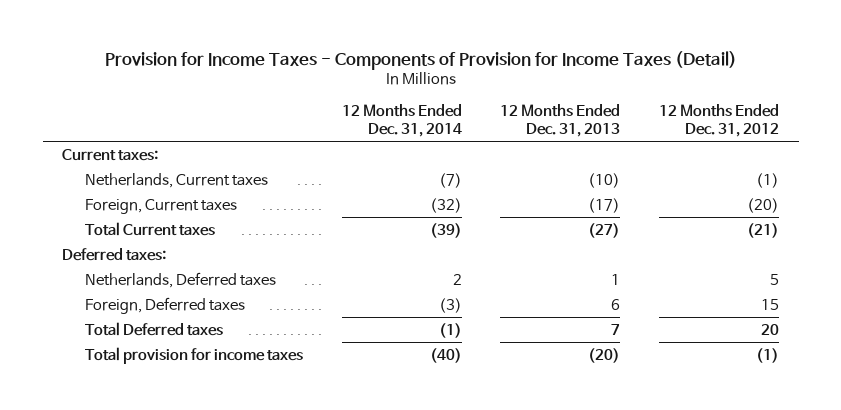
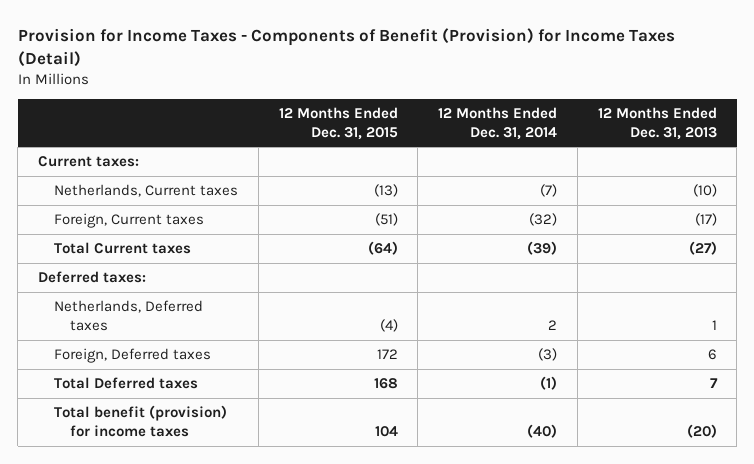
[104,50,737,70] Provision for Income Taxes - Components of Provision for Income Taxes (Detail) -> [17,27,675,67] Provision for Income Taxes - Components of Benefit (Provision) for Income Taxes (Detail)
[659,103,780,138] 12 Months Ended Dec. 31, 2012 -> none
none -> [278,106,398,140] 12 Months Ended Dec. 31, 2015
[84,346,303,364] Total provision for income taxes -> [54,404,228,437] Total benefit (provision) for income taxes

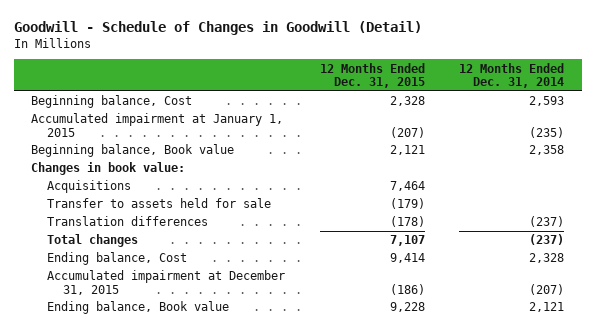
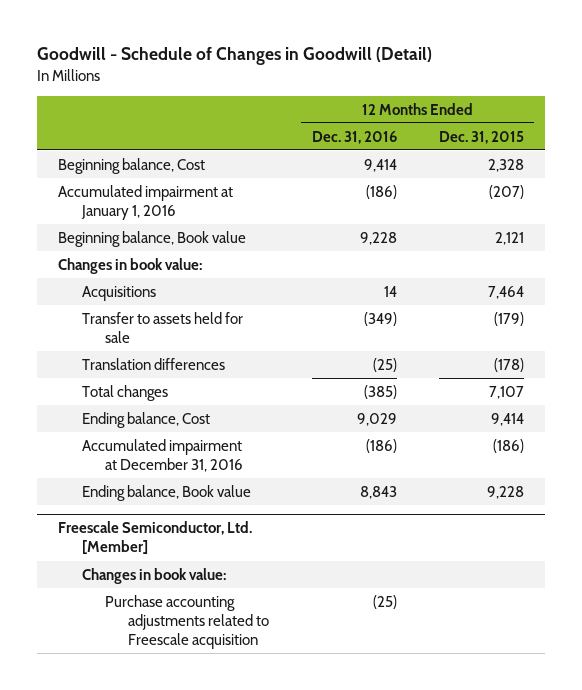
[459,62,565,89] 12 Months Ended Dec. 31, 2014 -> none
none -> [311,130,397,144] Dec. 31, 2016
[31,113,284,137] Accumulated impairment at January 1, 2015 -> [58,184,234,220] Accumulated impairment at January 1, 2016
[47,270,286,295] Accumulated impairment at December 31, 2015 -> [81,438,243,472] Accumulated impairment at December 31, 2016
none -> [58,521,253,555] Freescale Semiconductor, Ltd. [Member]
none -> [81,567,226,584] Changes in book value:
none -> [104,594,270,649] Purchase accounting adjustments related to Freescale acquisition

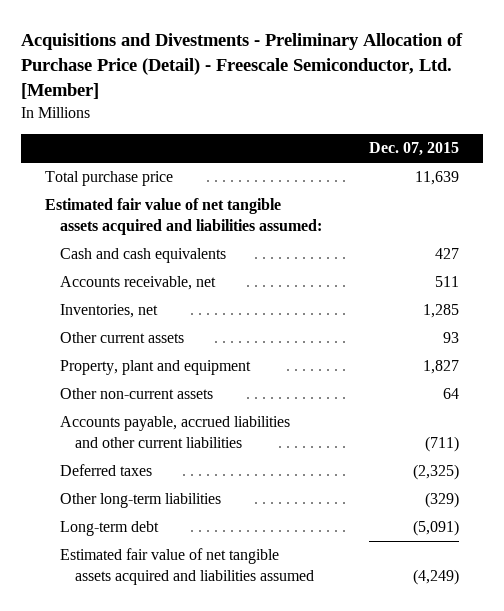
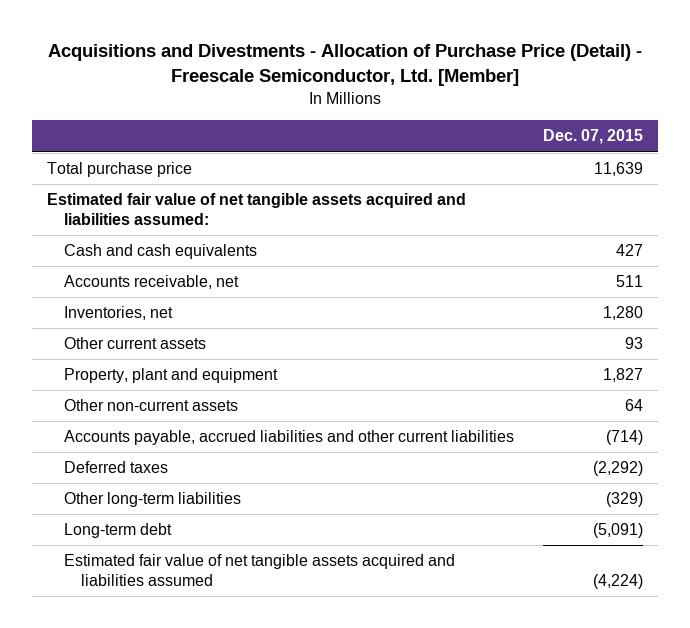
[21,33,464,100] Acquisitions and Divestments - Preliminary Allocation of Purchase Price (Detail) - Freescale Semiconductor, Ltd. [Member] -> [48,44,643,87] Acquisitions and Divestments - Allocation of Purchase Price (Detail) - Freescale Semiconductor, Ltd. [Member]
[423,304,460,319] 1,285 -> [603,306,644,321] 1,280
[425,436,460,453] (711) -> [606,430,644,446] (714)
[413,464,460,481] (2,325) -> [593,461,644,477] (2,292)
[413,569,460,586] (4,249) -> [593,574,644,590] (4,224)

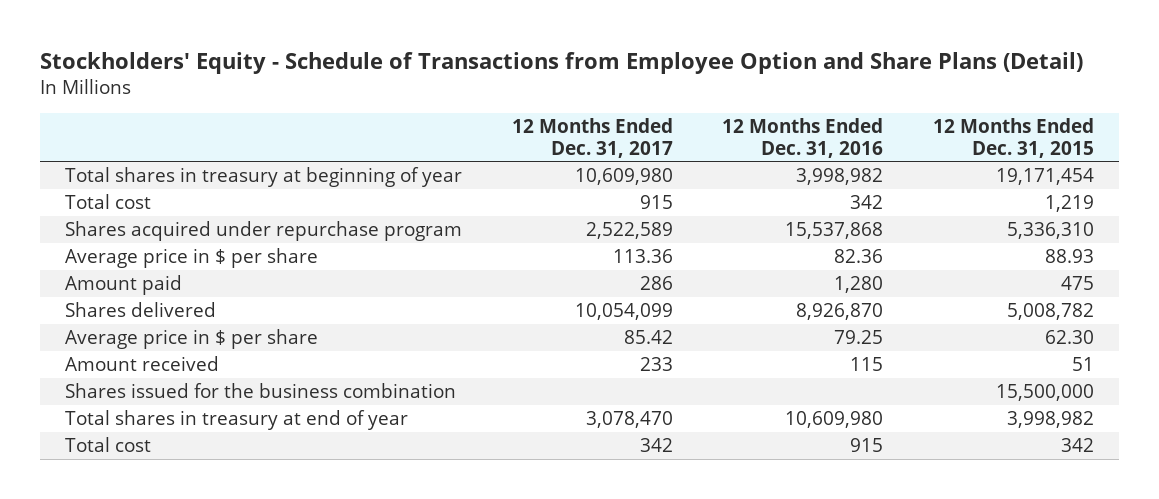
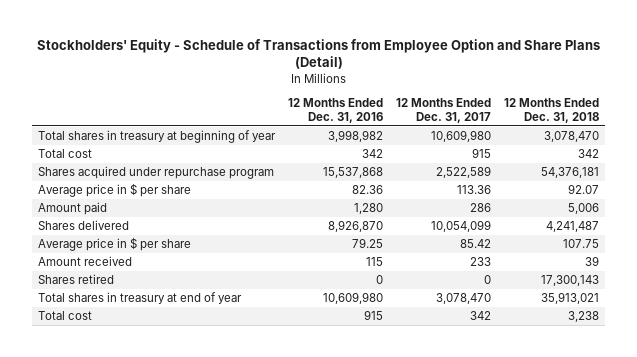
[933,118,1095,158] 12 Months Ended Dec. 31, 2015 -> none
none -> [503,98,599,123] 12 Months Ended Dec. 31, 2018
[65,383,457,399] Shares issued for the business combination -> none
none -> [38,274,115,285] Shares retired

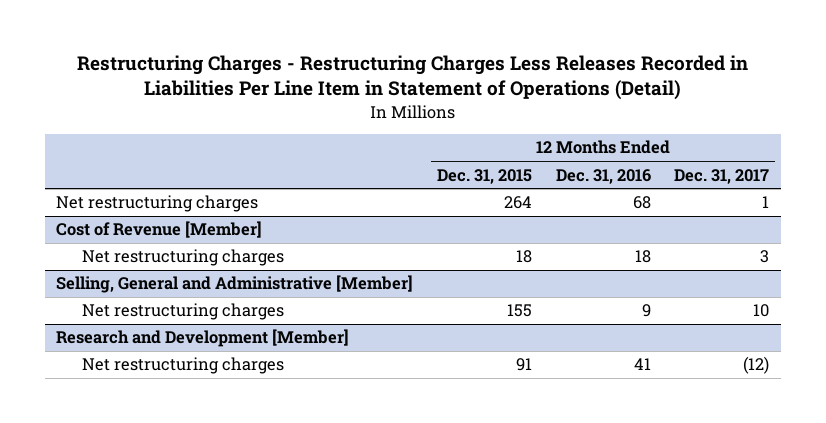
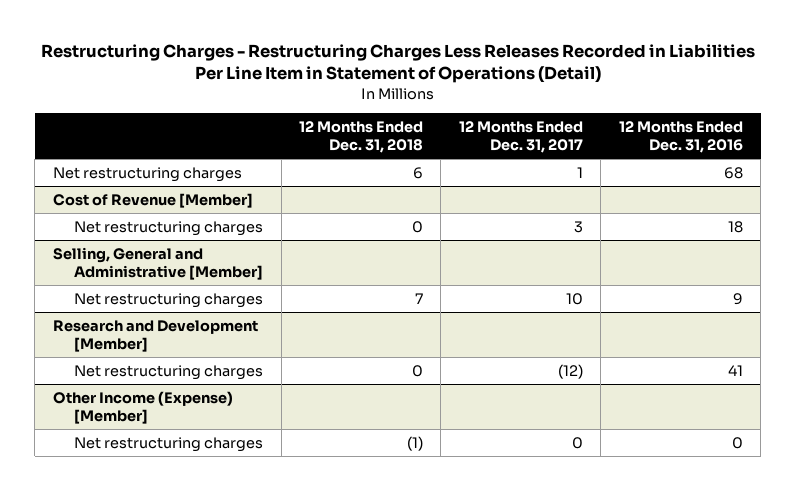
[437,168,533,184] Dec. 31, 2015 -> none
none -> [299,120,424,154] 12 Months Ended Dec. 31, 2018
none -> [52,390,233,425] Other Income (Expense) [Member]
none -> [74,436,264,452] Net restructuring charges

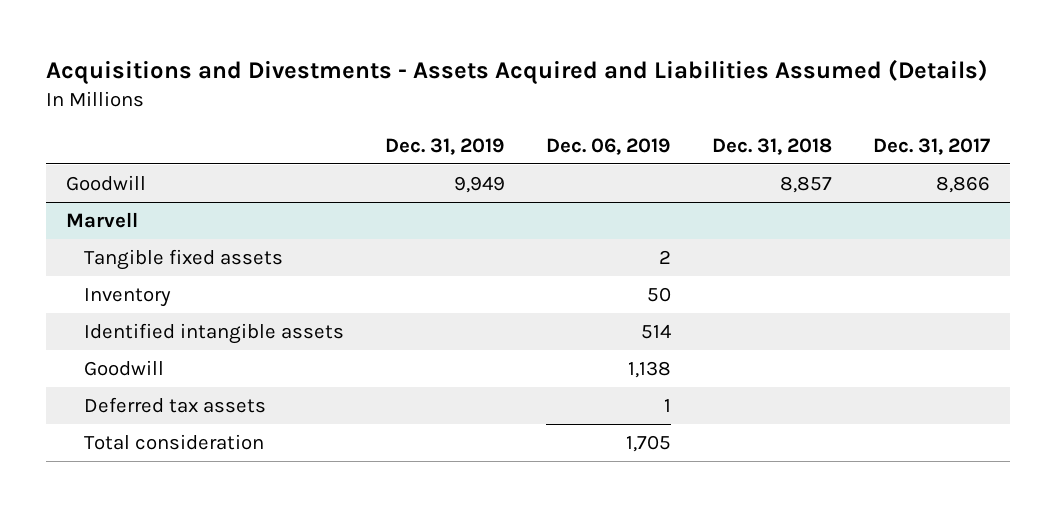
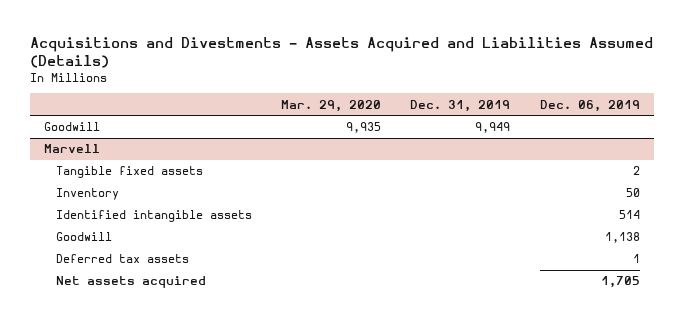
[711,137,832,155] Dec. 31, 2018 -> none
[872,137,990,155] Dec. 31, 2017 -> none
none -> [281,99,382,112] Mar. 29, 2020
[83,434,264,451] Total consideration -> [56,276,207,289] Net assets acquired

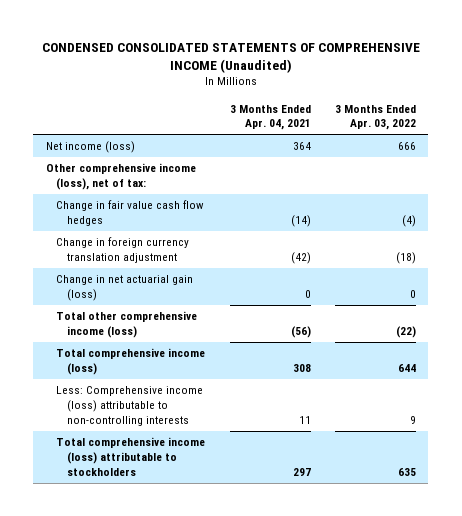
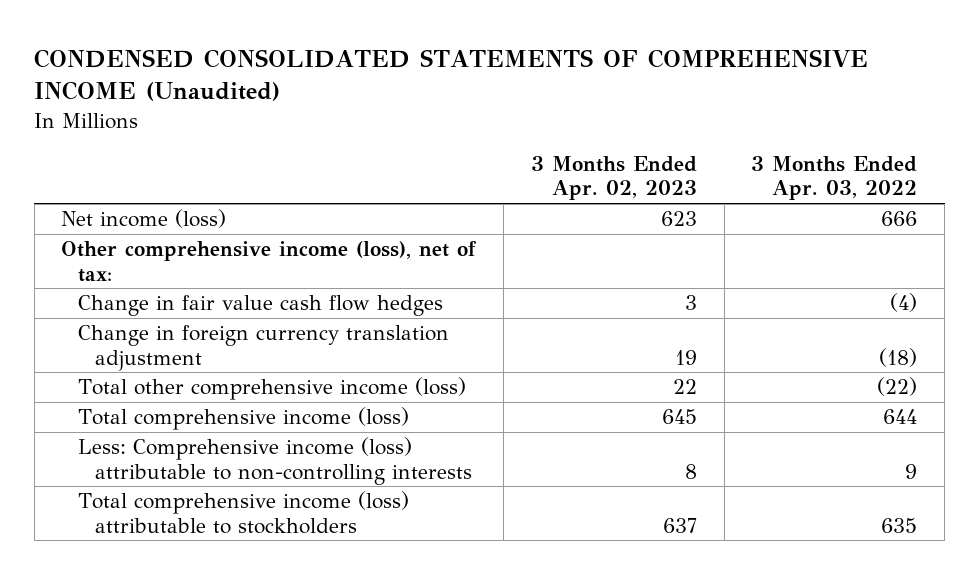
[229,104,311,131] 3 Months Ended Apr. 04, 2021 -> none
none -> [530,155,697,201] 3 Months Ended Apr. 02, 2023
[56,275,194,302] Change in net actuarial gain (loss) -> none

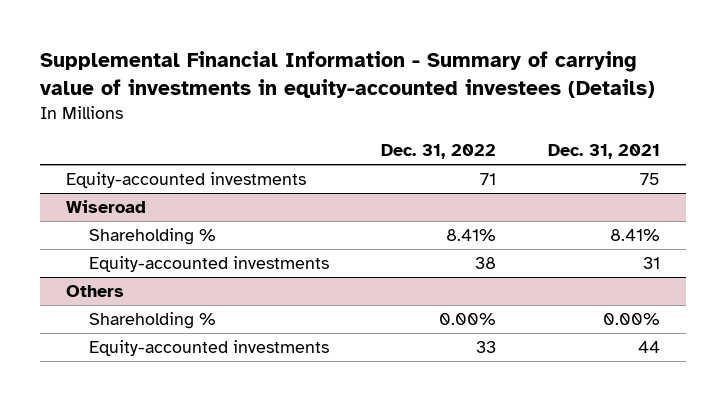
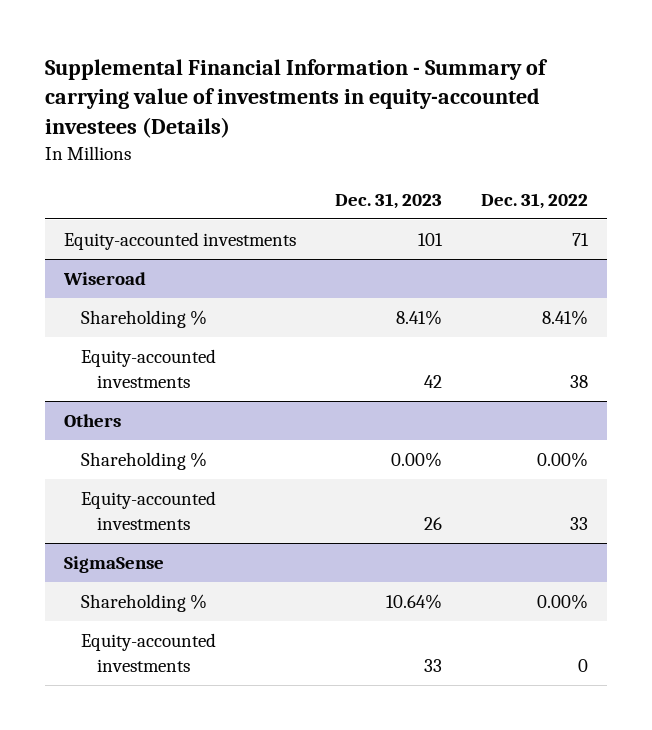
[547,144,660,160] Dec. 31, 2021 -> none
none -> [334,192,442,209] Dec. 31, 2023
none -> [64,556,165,574] SigmaSense
none -> [80,594,207,613] Shareholding %
none -> [80,633,216,673] Equity-accounted investments

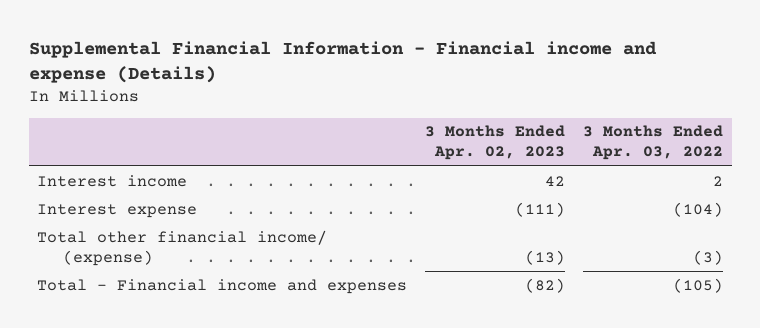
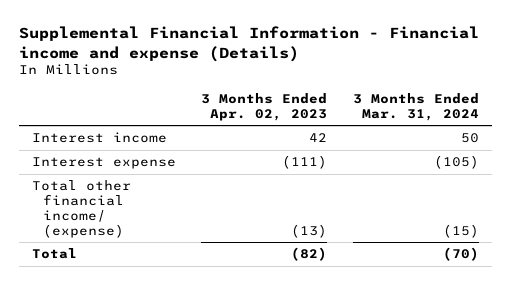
[582,125,723,161] 3 Months Ended Apr. 03, 2022 -> none
none -> [353,93,480,121] 3 Months Ended Mar. 31, 2024
[37,278,408,294] Total - Financial income and expenses -> [31,248,77,260] Total

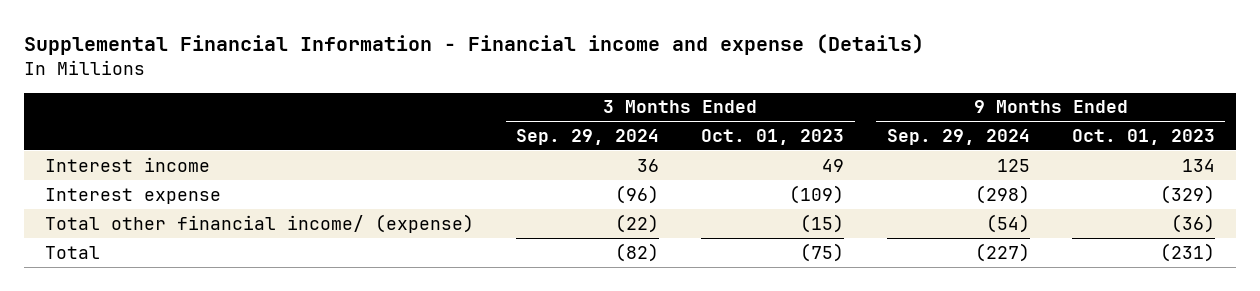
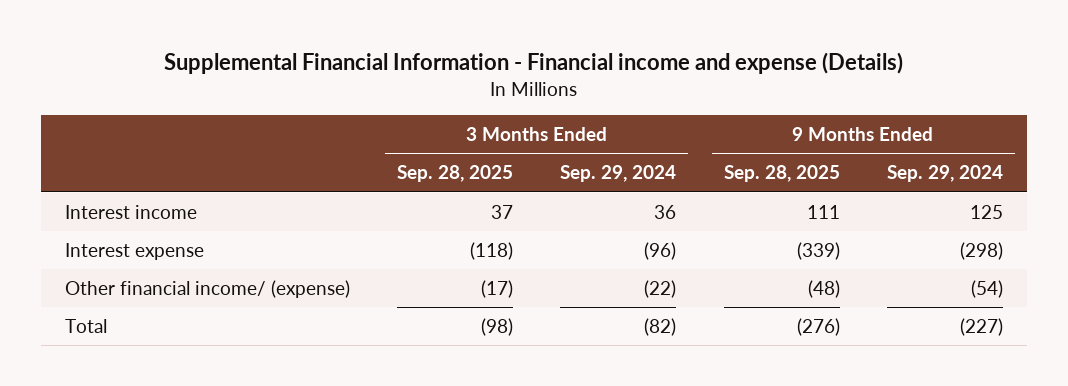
[701,128,845,145] Oct. 01, 2023 -> none
[1071,128,1215,145] Oct. 01, 2023 -> none
none -> [396,165,513,183] Sep. 28, 2025
none -> [723,165,840,183] Sep. 28, 2025
[45,213,475,233] Total other financial income/ (expense) -> [64,280,350,299] Other financial income/ (expense)

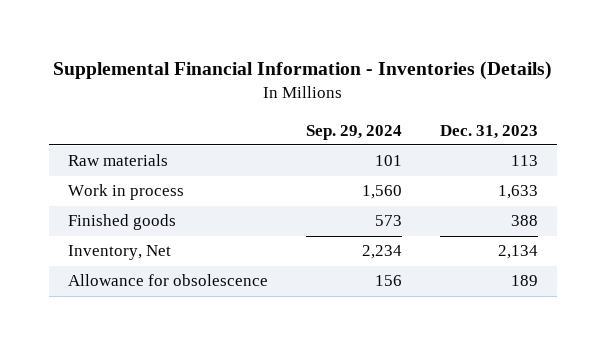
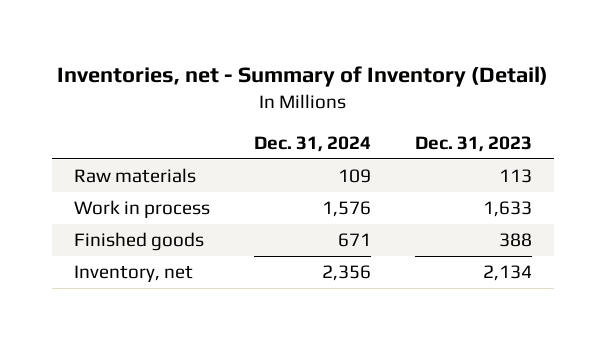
[52,61,552,81] Supplemental Financial Information - Inventories (Details) -> [56,65,548,87] Inventories, net - Summary of Inventory (Detail)
[305,124,402,140] Sep. 29, 2024 -> none
none -> [253,135,371,152] Dec. 31, 2024
[67,274,268,287] Allowance for obsolescence -> none
[67,245,171,261] Inventory, Net -> [74,265,194,283] Inventory, net

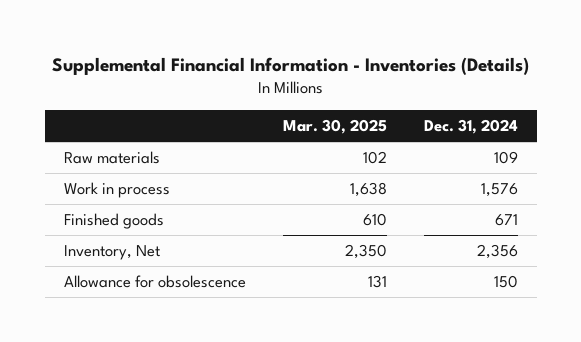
[56,65,548,87] Inventories, net - Summary of Inventory (Detail) -> [51,56,529,75] Supplemental Financial Information - Inventories (Details)
[414,135,532,152] Dec. 31, 2023 -> none
none -> [282,119,387,135] Mar. 30, 2025
[74,265,194,283] Inventory, net -> [63,245,160,261] Inventory, Net
none -> [63,275,246,289] Allowance for obsolescence

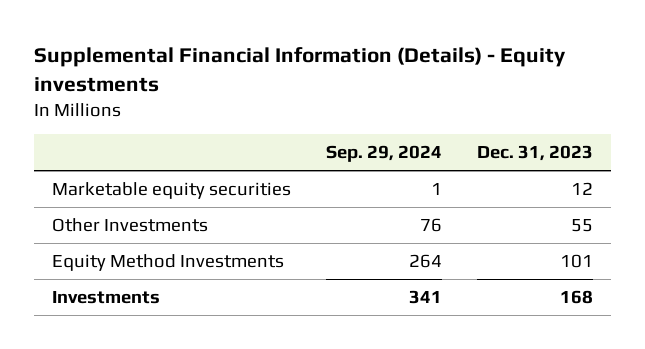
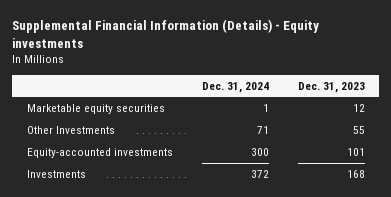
[325,144,442,162] Sep. 29, 2024 -> none
none -> [201,81,269,93] Dec. 31, 2024
[51,254,284,272] Equity Method Investments -> [26,147,173,158] Equity-accounted investments

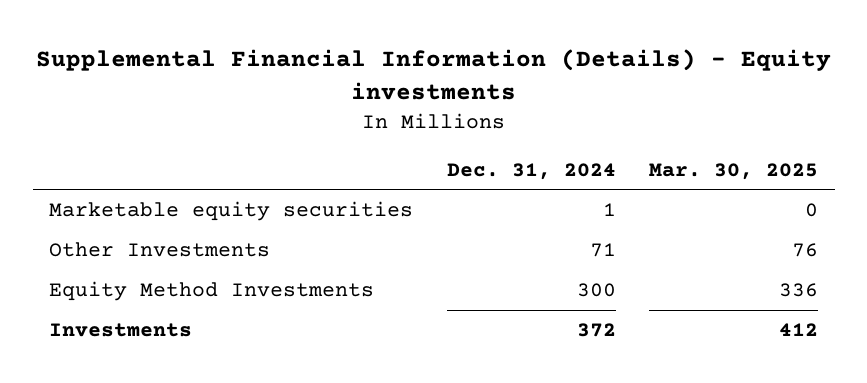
[297,81,365,93] Dec. 31, 2023 -> none
none -> [649,162,819,180] Mar. 30, 2025
[26,147,173,158] Equity-accounted investments -> [49,281,375,302] Equity Method Investments

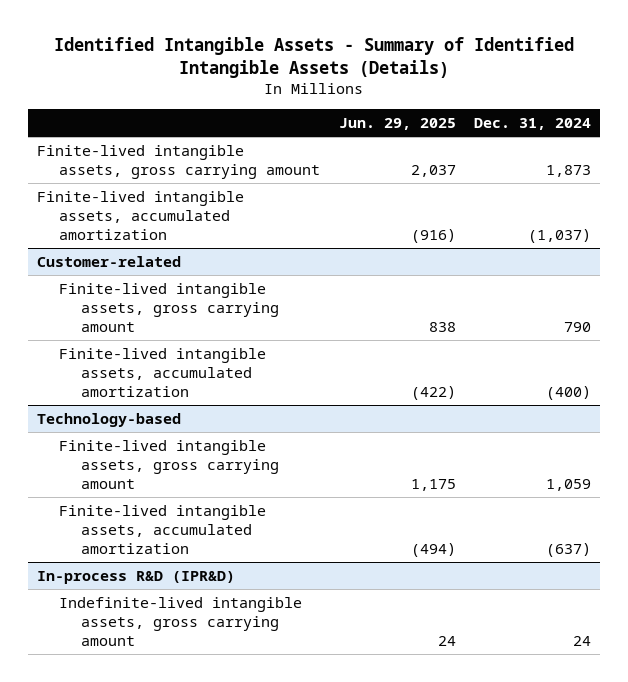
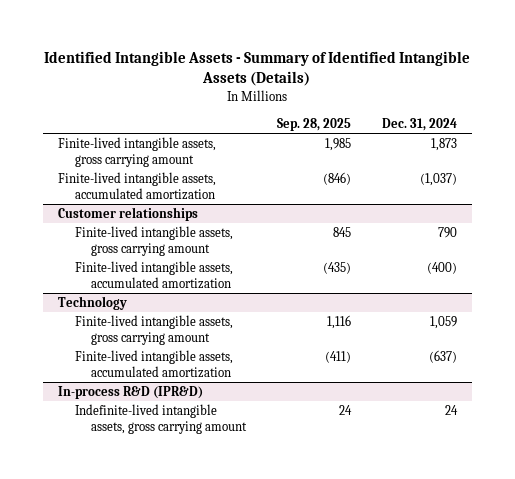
[338,117,456,130] Jun. 29, 2025 -> none
none -> [277,118,352,132] Sep. 28, 2025
[37,256,182,268] Customer-related -> [57,206,198,221] Customer relationships
[37,413,182,428] Technology-based -> [57,295,127,310] Technology

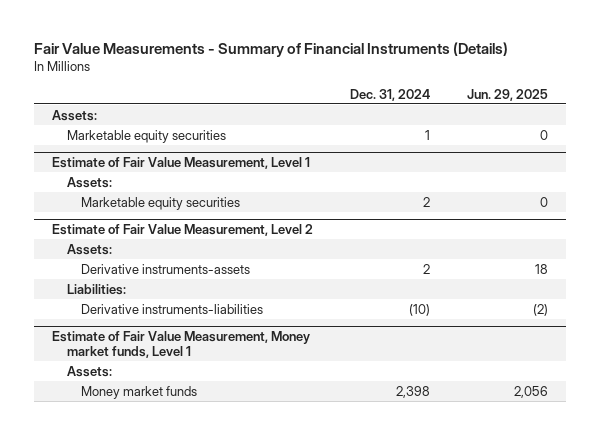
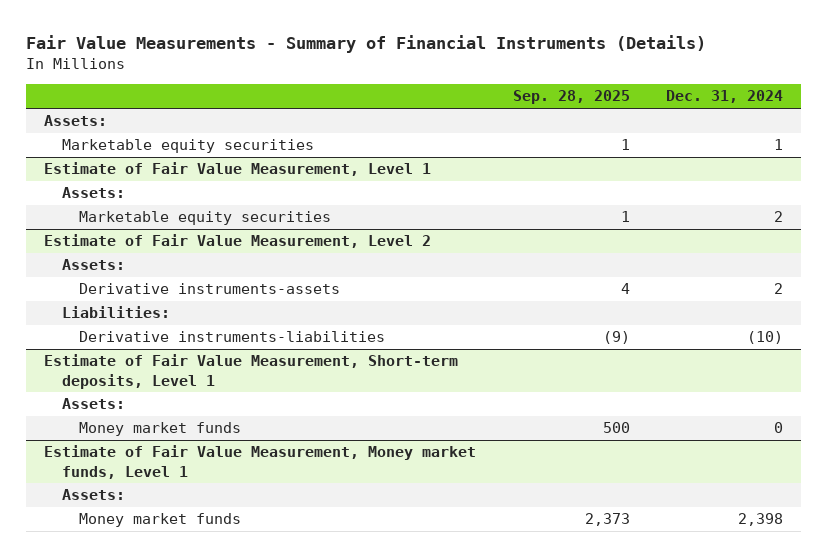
[466,88,548,101] Jun. 29, 2025 -> none
none -> [512,90,630,105] Sep. 28, 2025
none -> [44,354,459,389] Estimate of Fair Value Measurement, Short-term deposits, Level 1
none -> [61,398,125,410] Assets:
none -> [78,422,241,437] Money market funds

